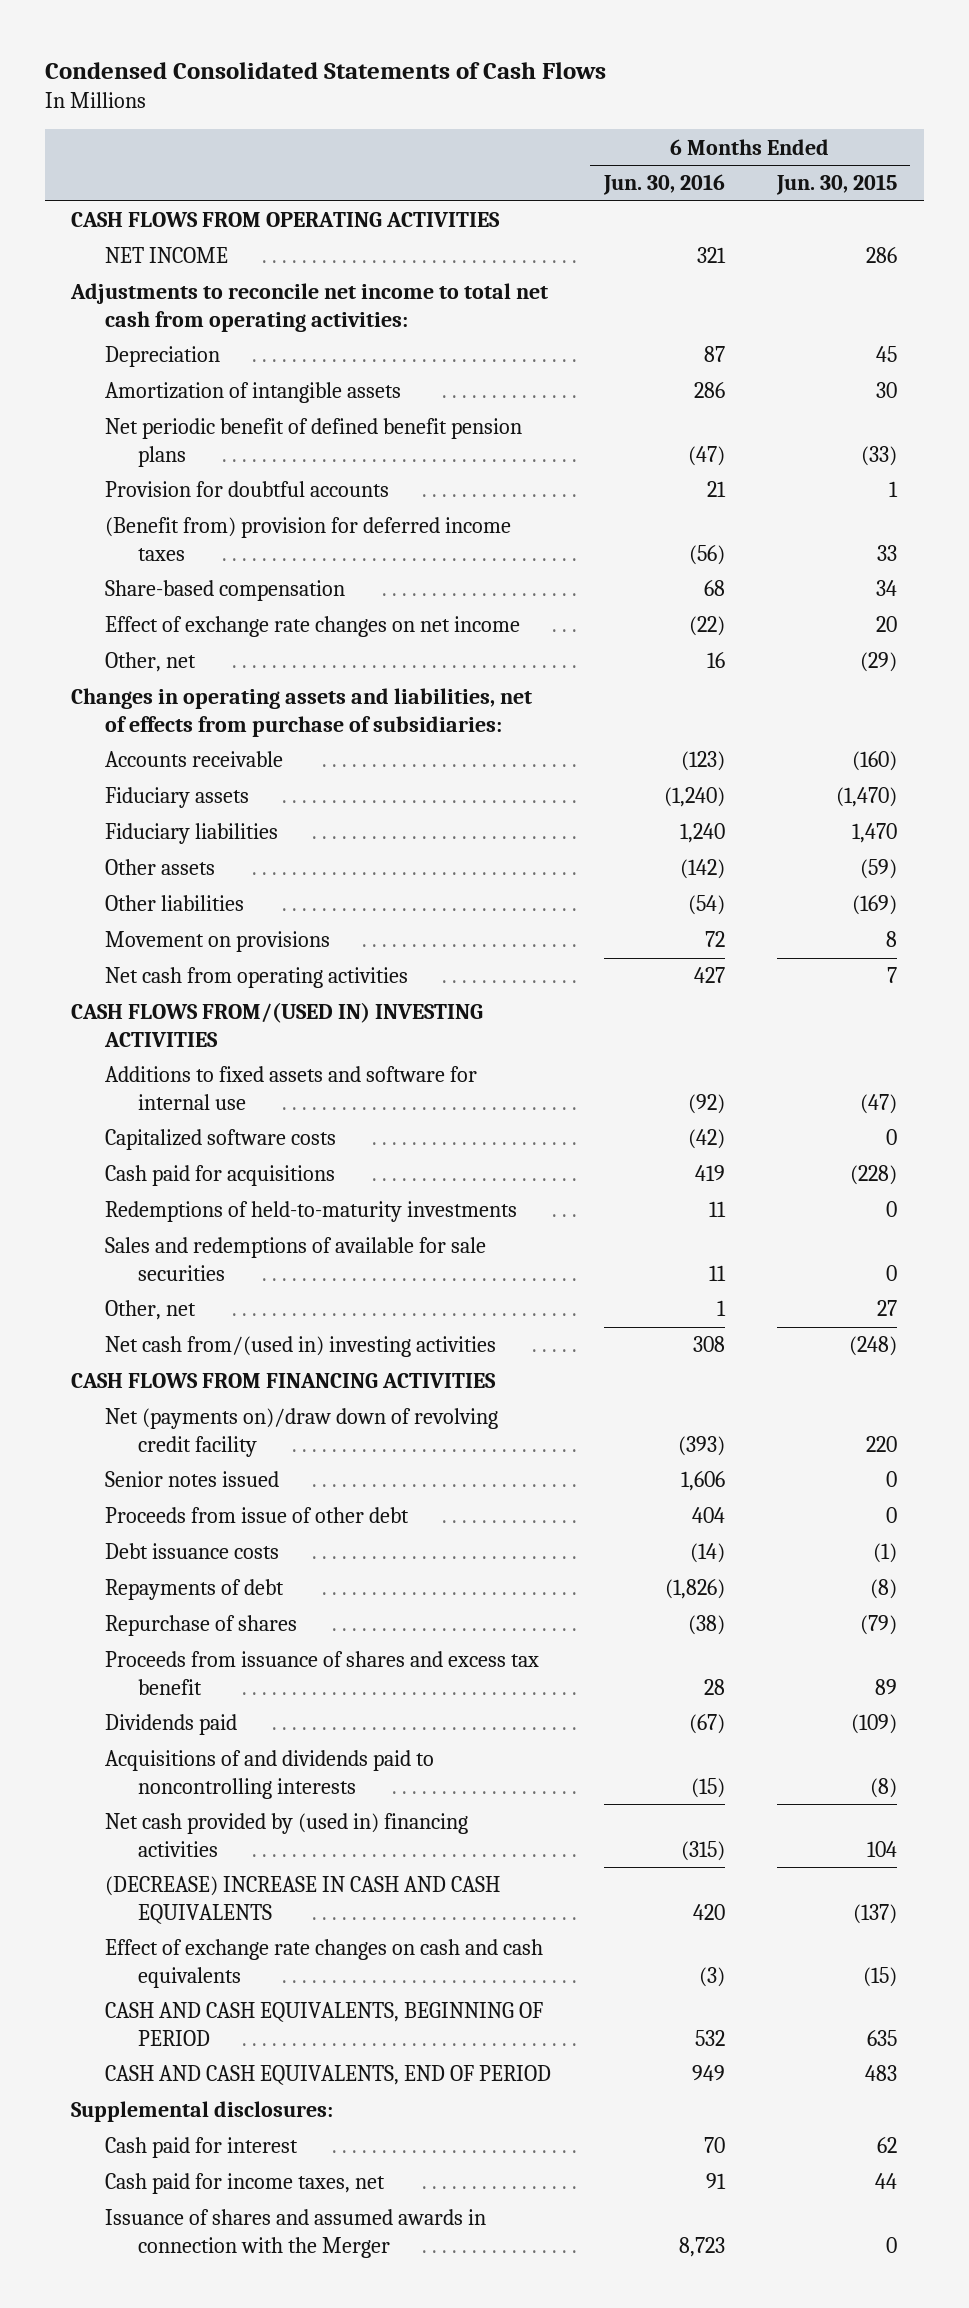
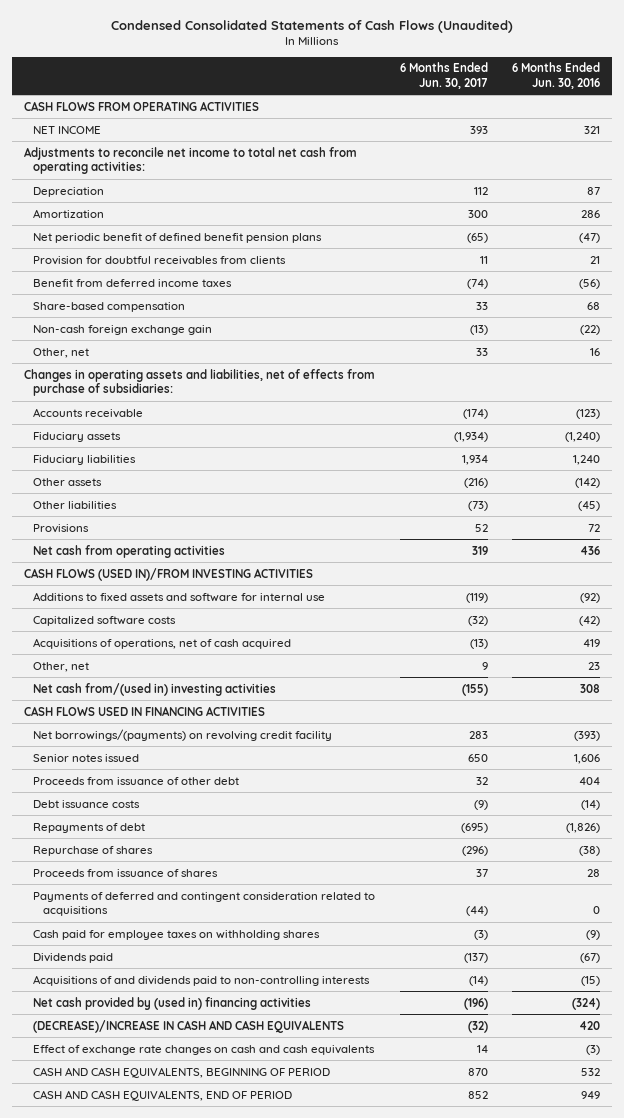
[45,61,607,79] Condensed Consolidated Statements of Cash Flows -> [110,19,513,33] Condensed Consolidated Statements of Cash Flows (Unaudited)
[776,174,898,196] Jun. 30, 2015 -> none
none -> [399,62,488,89] 6 Months Ended Jun. 30, 2017
[104,382,401,404] Amortization of intangible assets -> [33,208,105,218] Amortization
[104,481,389,498] Provision for doubtful accounts -> [33,255,287,265] Provision for doubtful receivables from clients
[104,517,511,561] (Benefit from) provision for deferred income taxes -> [33,278,233,287] Benefit from deferred income taxes
[104,616,520,638] Effect of exchange rate changes on net income -> [33,324,213,335] Non-cash foreign exchange gain
[104,931,330,953] Movement on provisions -> none
[687,895,725,916] (54) -> [577,500,600,511] (45)
none -> [33,523,90,533] Provisions
[693,967,725,984] 427 -> [579,545,600,555] 436
[71,1002,484,1047] CASH FLOWS FROM/(USED IN) INVESTING ACTIVITIES -> [24,567,314,581] CASH FLOWS (USED IN)/FROM INVESTING ACTIVITIES
[104,1201,517,1223] Redemptions of held-to-maturity investments -> none
[104,1237,486,1281] Sales and redemptions of available for sale securities -> none
[104,1165,335,1187] Cash paid for acquisitions -> [33,637,292,649] Acquisitions of operations, net of cash acquired
[716,1300,726,1317] 1 -> [587,661,600,670] 23
[71,1373,497,1389] CASH FLOWS FROM FINANCING ACTIVITIES -> [24,705,266,716] CASH FLOWS USED IN FINANCING ACTIVITIES
[104,1408,498,1457] Net (payments on)/draw down of revolving credit facility -> [33,728,333,741] Net borrowings/(payments) on revolving credit facility
[104,1507,409,1524] Proceeds from issue of other debt -> [33,776,240,785] Proceeds from issuance of other debt
[104,1651,539,1695] Proceeds from issuance of shares and excess tax benefit -> [33,868,219,877] Proceeds from issuance of shares
none -> [33,891,376,917] Payments of deferred and contingent consideration related to acquisitions
none -> [33,929,321,940] Cash paid for employee taxes on withholding shares
[104,1750,434,1799] Acquisitions of and dividends paid to noncontrolling interests -> [33,974,371,986] Acquisitions of and dividends paid to non-controlling interests
[680,1840,725,1861] (315) -> [571,997,600,1010] (324)
[104,1876,500,1924] (DECREASE) INCREASE IN CASH AND CASH EQUIVALENTS -> [33,1019,345,1033] (DECREASE)/INCREASE IN CASH AND CASH EQUIVALENTS
[71,2101,334,2123] Supplemental disclosures: -> none
[104,2137,298,2159] Cash paid for interest -> none
[104,2173,385,2195] Cash paid for income taxes, net -> none
[104,2209,486,2258] Issuance of shares and assumed awards in connection with the Merger -> none

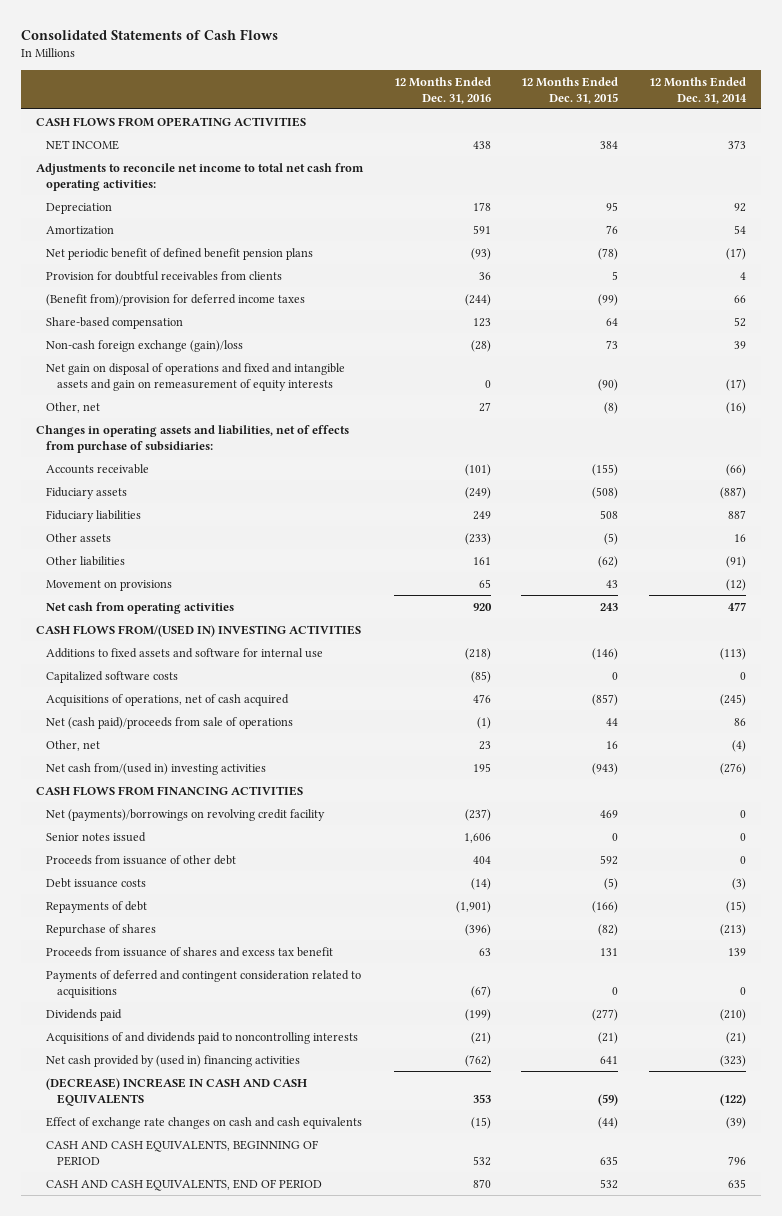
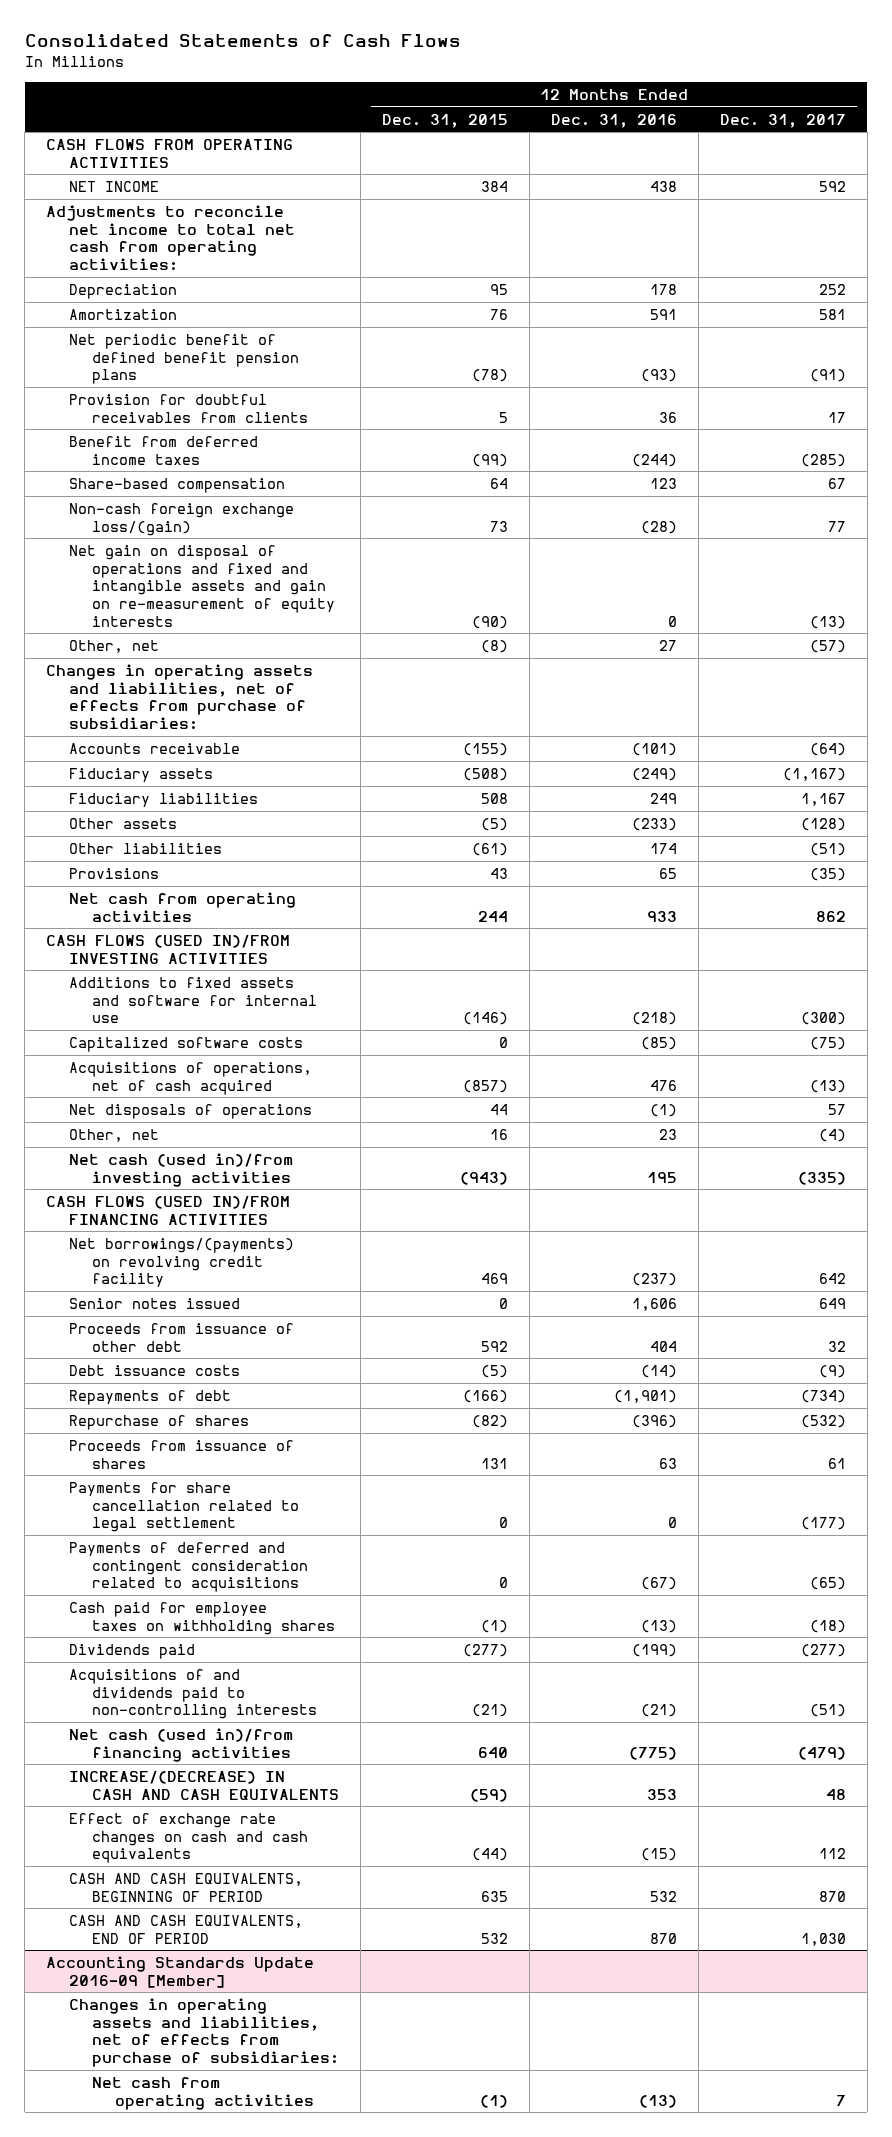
[649,76,748,104] 12 Months Ended Dec. 31, 2014 -> none
none -> [719,113,846,128] Dec. 31, 2017
[46,293,306,306] (Benefit from)/provision for deferred income taxes -> [69,435,259,465] Benefit from deferred income taxes
[46,339,244,352] Non-cash foreign exchange (gain)/loss -> [69,502,295,536] Non-cash foreign exchange loss/(gain)
[46,362,346,391] Net gain on disposal of operations and fixed and intangible assets and gain on remeasurement of equity interests -> [69,544,336,627] Net gain on disposal of operations and fixed and intangible assets and gain on re-measurement of equity interests
[472,556,491,565] 161 -> [649,842,677,854] 174
[598,555,619,568] (62) -> [472,842,509,856] (61)
[46,579,173,591] Movement on provisions -> [69,867,160,879] Provisions
[472,602,492,611] 920 -> [646,910,677,922] 933
[600,602,619,611] 243 -> [478,910,509,922] 244
[36,624,362,637] CASH FLOWS FROM/(USED IN) INVESTING ACTIVITIES -> [46,933,291,964] CASH FLOWS (USED IN)/FROM INVESTING ACTIVITIES
[46,716,294,729] Net (cash paid)/proceeds from sale of operations -> [69,1103,313,1119] Net disposals of operations
[46,762,267,775] Net cash from/(used in) investing activities -> [69,1152,294,1187] Net cash (used in)/from investing activities
[36,785,304,796] CASH FLOWS FROM FINANCING ACTIVITIES -> [46,1194,291,1225] CASH FLOWS (USED IN)/FROM FINANCING ACTIVITIES
[46,808,326,821] Net (payments)/borrowings on revolving credit facility -> [69,1237,295,1288] Net borrowings/(payments) on revolving credit facility
[46,946,334,957] Proceeds from issuance of shares and excess tax benefit -> [69,1439,295,1469] Proceeds from issuance of shares
none -> [69,1481,300,1533] Payments for share cancellation related to legal settlement
none -> [69,1601,336,1635] Cash paid for employee taxes on withholding shares
[46,1031,359,1044] Acquisitions of and dividends paid to noncontrolling interests -> [69,1668,318,1720] Acquisitions of and dividends paid to non-controlling interests
[46,1054,301,1067] Net cash provided by (used in) financing activities -> [69,1727,294,1762] Net cash (used in)/from financing activities
[464,1054,491,1067] (762) -> [628,1746,677,1760] (775)
[600,1055,619,1064] 641 -> [478,1746,509,1758] 640
[46,1077,308,1106] (DECREASE) INCREASE IN CASH AND CASH EQUIVALENTS -> [69,1769,340,1800] INCREASE/(DECREASE) IN CASH AND CASH EQUIVALENTS
none -> [46,1955,315,1988] Accounting Standards Update 2016-09 [Member]
none -> [69,1997,340,2067] Changes in operating assets and liabilities, net of effects from purchase of subsidiaries:
none -> [92,2076,315,2110] Net cash from operating activities

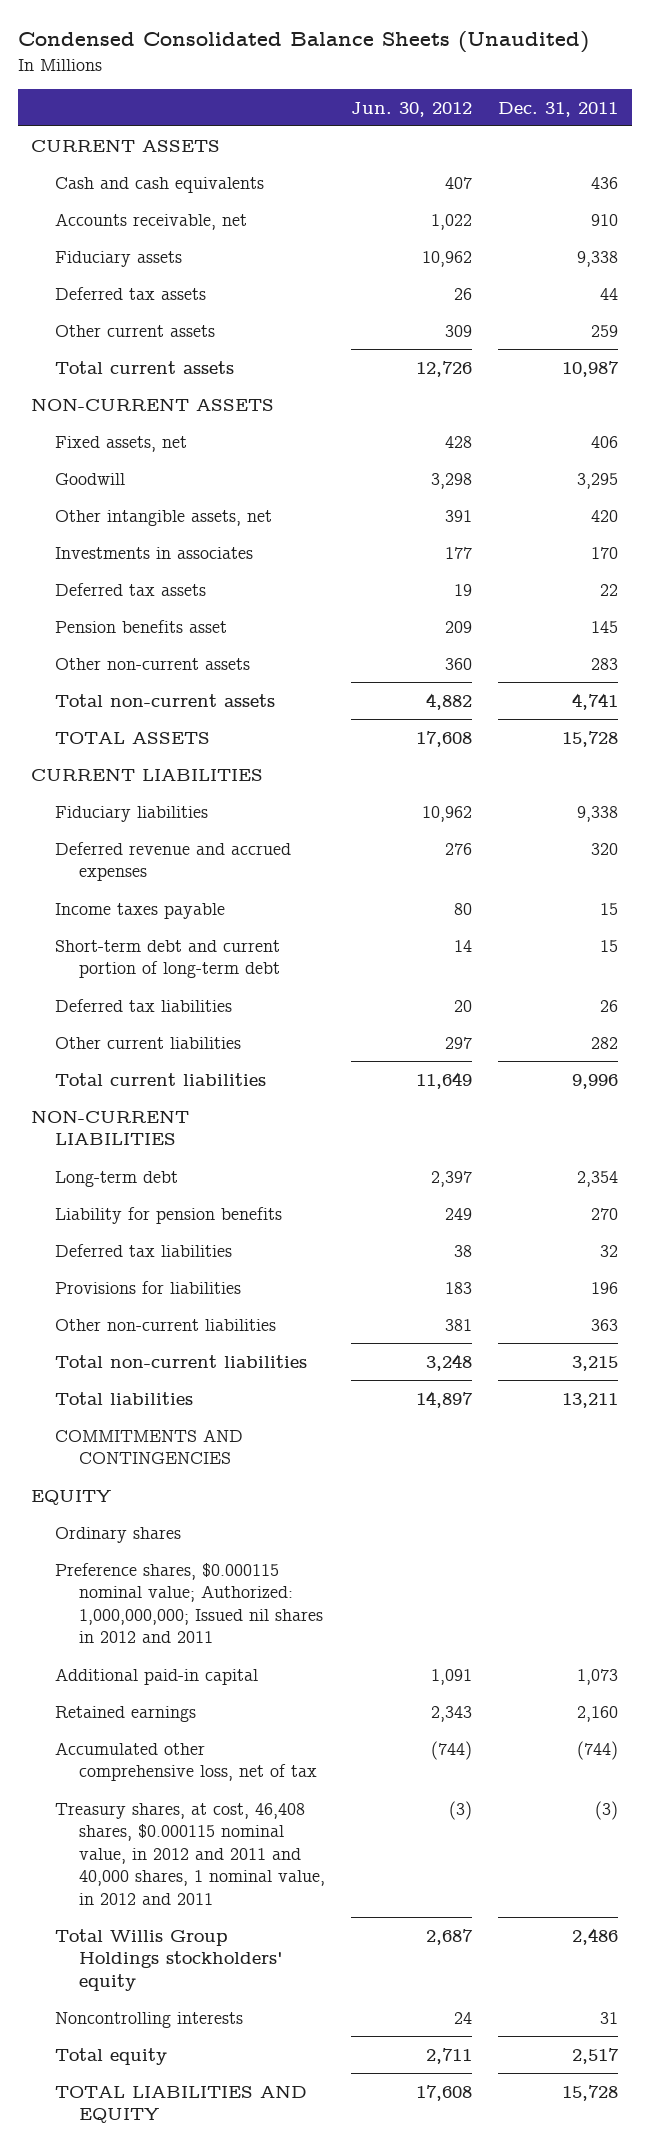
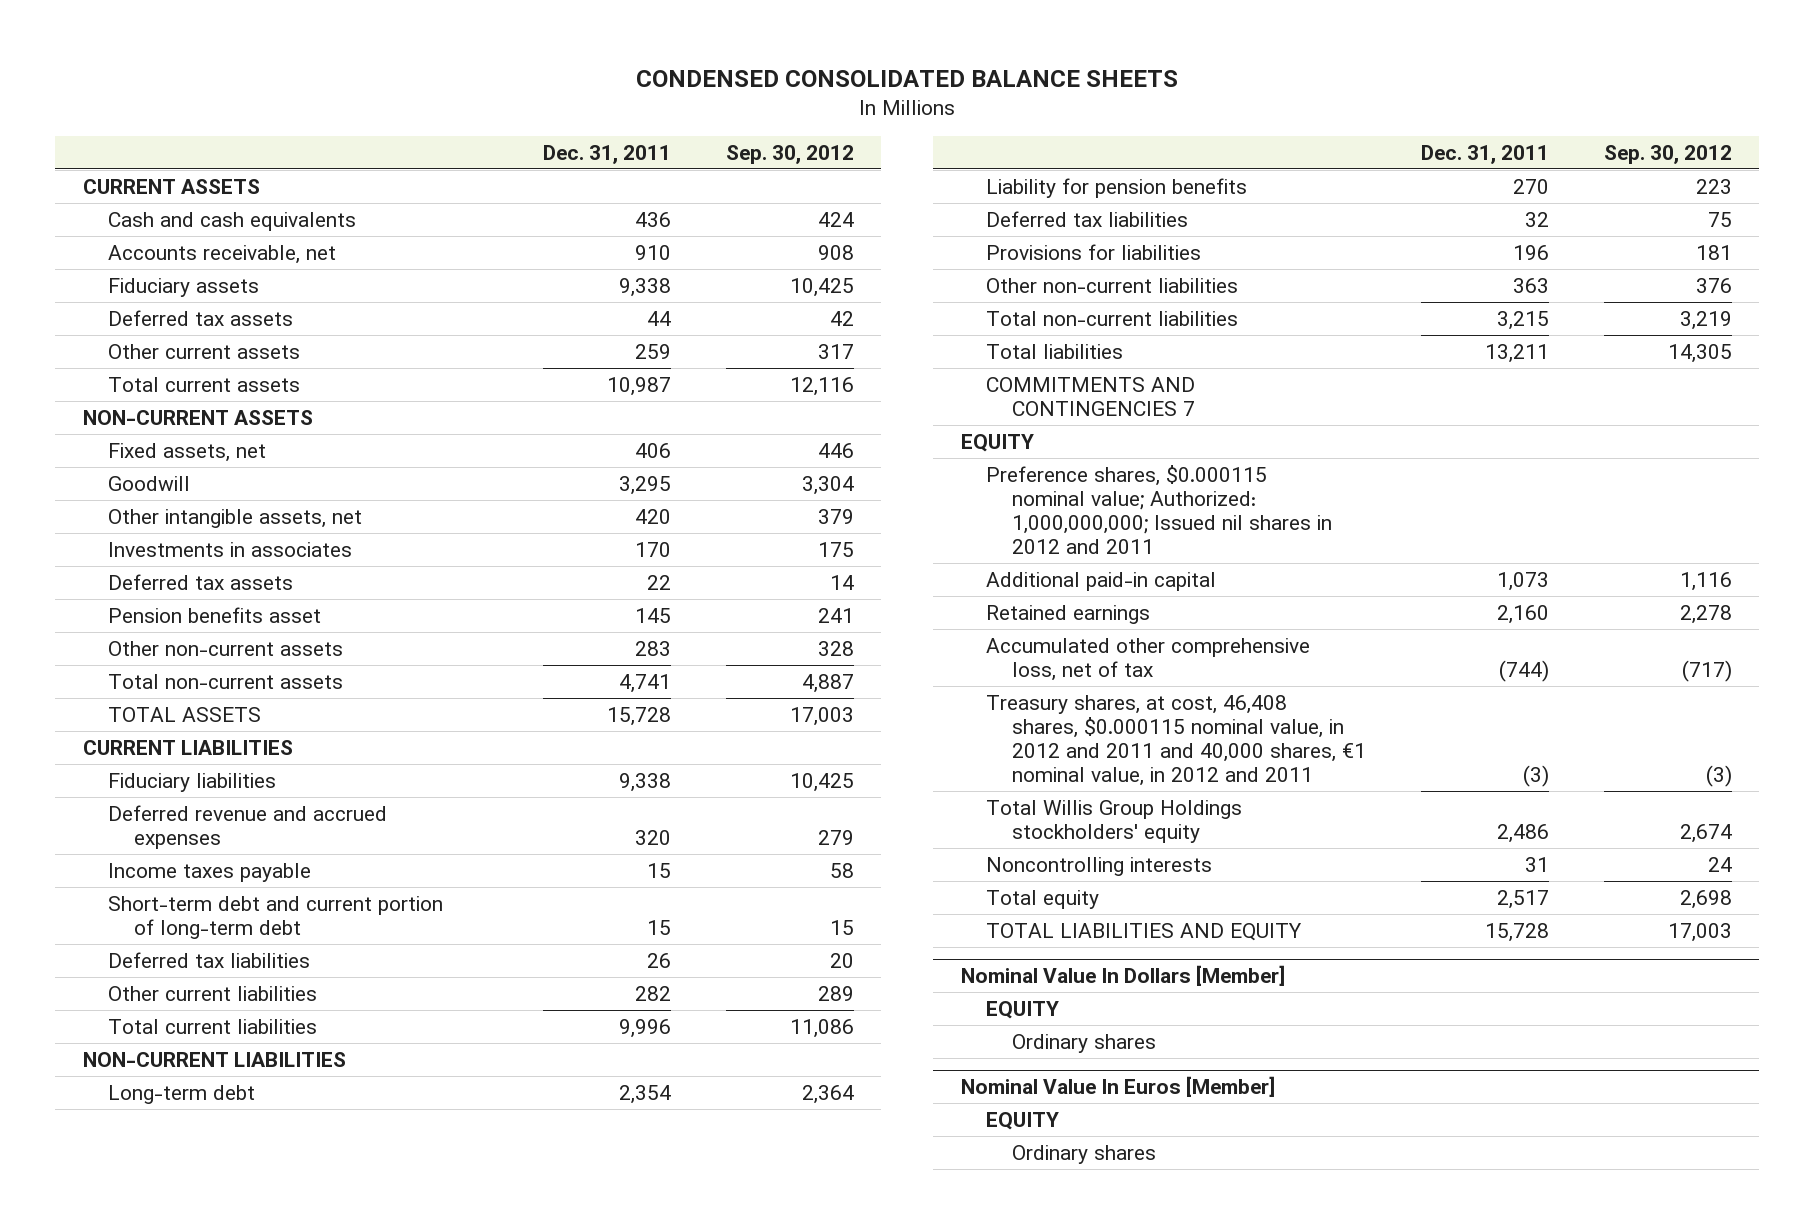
[17,30,589,53] Condensed Consolidated Balance Sheets (Unaudited) -> [636,70,1179,88] CONDENSED CONSOLIDATED BALANCE SHEETS
[351,101,473,117] Jun. 30, 2012 -> none
none -> [725,144,854,164] Sep. 30, 2012
[54,1428,243,1465] COMMITMENTS AND CONTINGENCIES -> [986,376,1196,416] COMMITMENTS AND CONTINGENCIES 7
[54,1526,181,1543] Ordinary shares -> none
[54,1802,325,1905] Treasury shares, at cost, 46,408 shares, $0.000115 nominal value, in 2012 and 2011 and 40,000 shares, 1 nominal value, in 2012 and 2011 -> [986,694,1366,787] Treasury shares, at cost, 46,408 shares, $0.000115 nominal value, in 2012 and 2011 and 40,000 shares, €1 nominal value, in 2012 and 2011
none -> [960,964,1285,986] Nominal Value In Dollars [Member]
none -> [986,1000,1060,1019] EQUITY
none -> [1011,1033,1156,1053] Ordinary shares
none -> [960,1075,1275,1097] Nominal Value In Euros [Member]
none -> [986,1111,1060,1130] EQUITY
none -> [1011,1144,1156,1164] Ordinary shares

